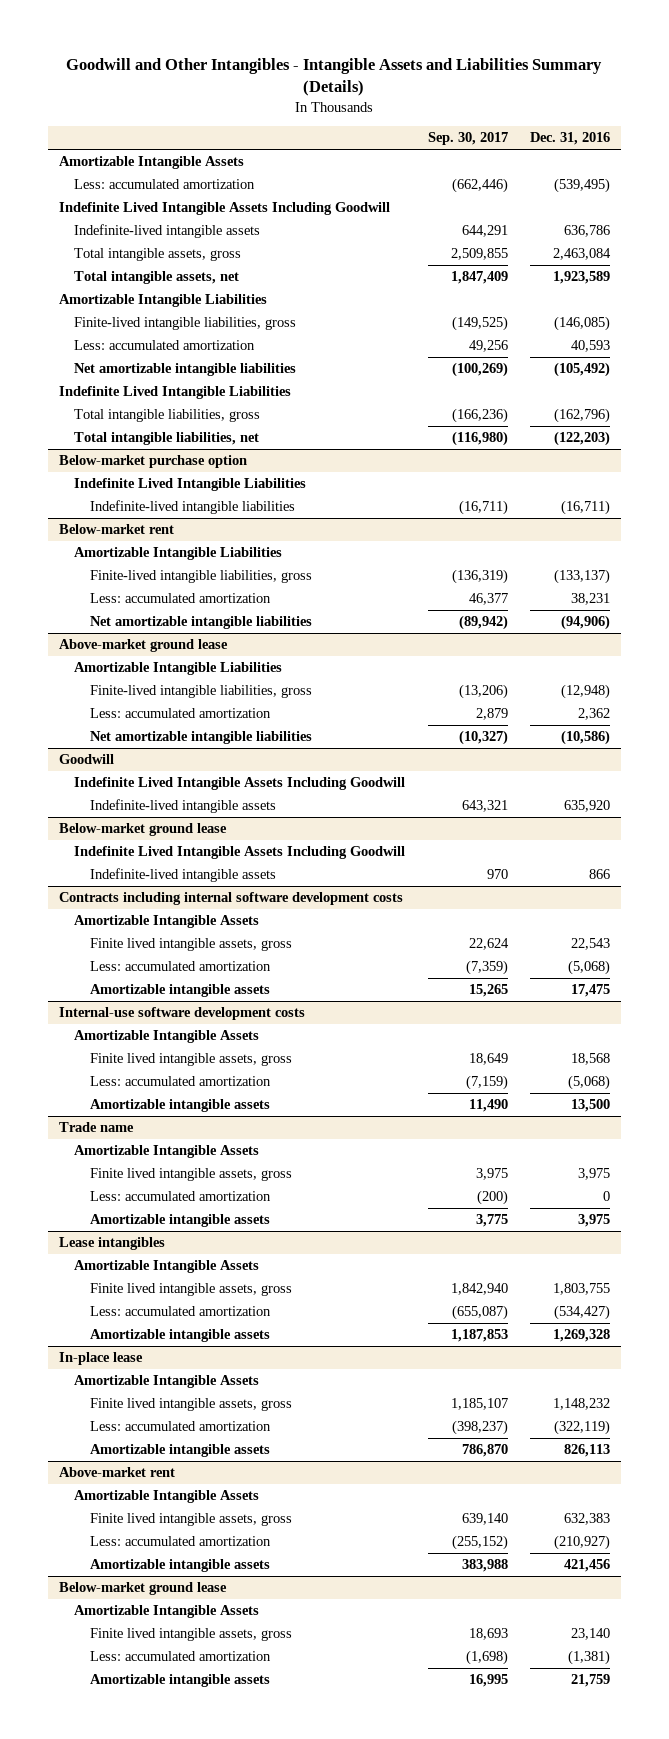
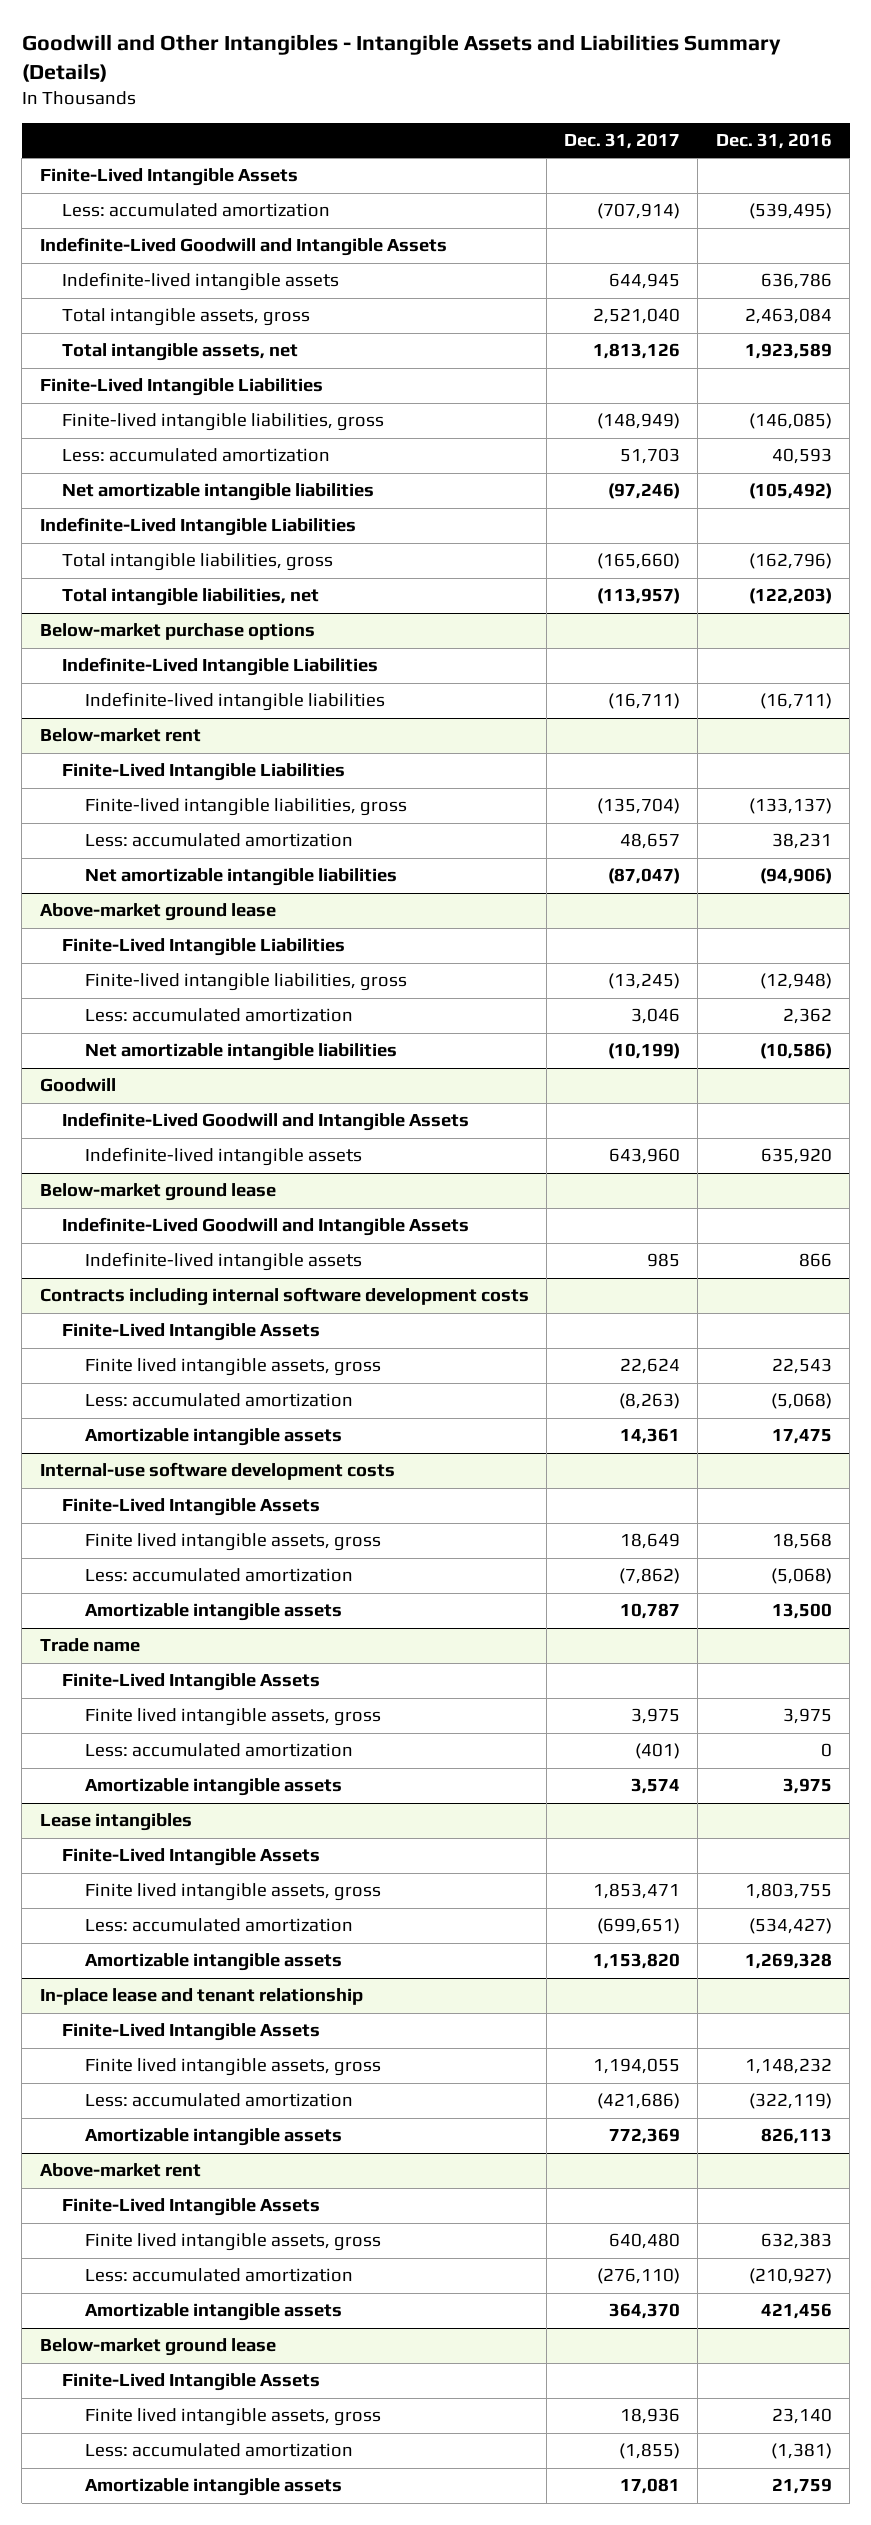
[427,132,508,146] Sep. 30, 2017 -> none
none -> [564,132,681,149] Dec. 31, 2017
[58,156,244,170] Amortizable Intangible Assets -> [39,168,298,187] Finite-Lived Intangible Assets
[58,202,390,216] Indefinite Lived Intangible Assets Including Goodwill -> [39,237,447,257] Indefinite-Lived Goodwill and Intangible Assets
[58,294,267,308] Amortizable Intangible Liabilities -> [39,378,323,397] Finite-Lived Intangible Liabilities
[58,386,291,400] Indefinite Lived Intangible Liabilities -> [39,517,356,537] Indefinite-Lived Intangible Liabilities
[58,455,247,469] Below-market purchase option -> [39,623,315,641] Below-market purchase options
[74,478,307,492] Indefinite Lived Intangible Liabilities -> [62,657,379,677] Indefinite-Lived Intangible Liabilities
[74,547,283,561] Amortizable Intangible Liabilities -> [62,763,346,782] Finite-Lived Intangible Liabilities
[74,662,283,676] Amortizable Intangible Liabilities -> [62,938,346,957] Finite-Lived Intangible Liabilities
[74,777,406,791] Indefinite Lived Intangible Assets Including Goodwill -> [62,1112,470,1132] Indefinite-Lived Goodwill and Intangible Assets
[74,846,406,860] Indefinite Lived Intangible Assets Including Goodwill -> [62,1217,470,1237] Indefinite-Lived Goodwill and Intangible Assets
[74,915,260,929] Amortizable Intangible Assets -> [62,1323,321,1342] Finite-Lived Intangible Assets
[74,1030,260,1044] Amortizable Intangible Assets -> [62,1498,321,1517] Finite-Lived Intangible Assets
[74,1145,260,1159] Amortizable Intangible Assets -> [62,1673,321,1692] Finite-Lived Intangible Assets
[74,1260,260,1274] Amortizable Intangible Assets -> [62,1848,321,1867] Finite-Lived Intangible Assets
[58,1352,143,1366] In-place lease -> [39,1988,363,2006] In-place lease and tenant relationship
[74,1375,260,1389] Amortizable Intangible Assets -> [62,2023,321,2042] Finite-Lived Intangible Assets
[74,1490,260,1504] Amortizable Intangible Assets -> [62,2198,321,2217] Finite-Lived Intangible Assets
[74,1605,260,1619] Amortizable Intangible Assets -> [62,2373,321,2392] Finite-Lived Intangible Assets

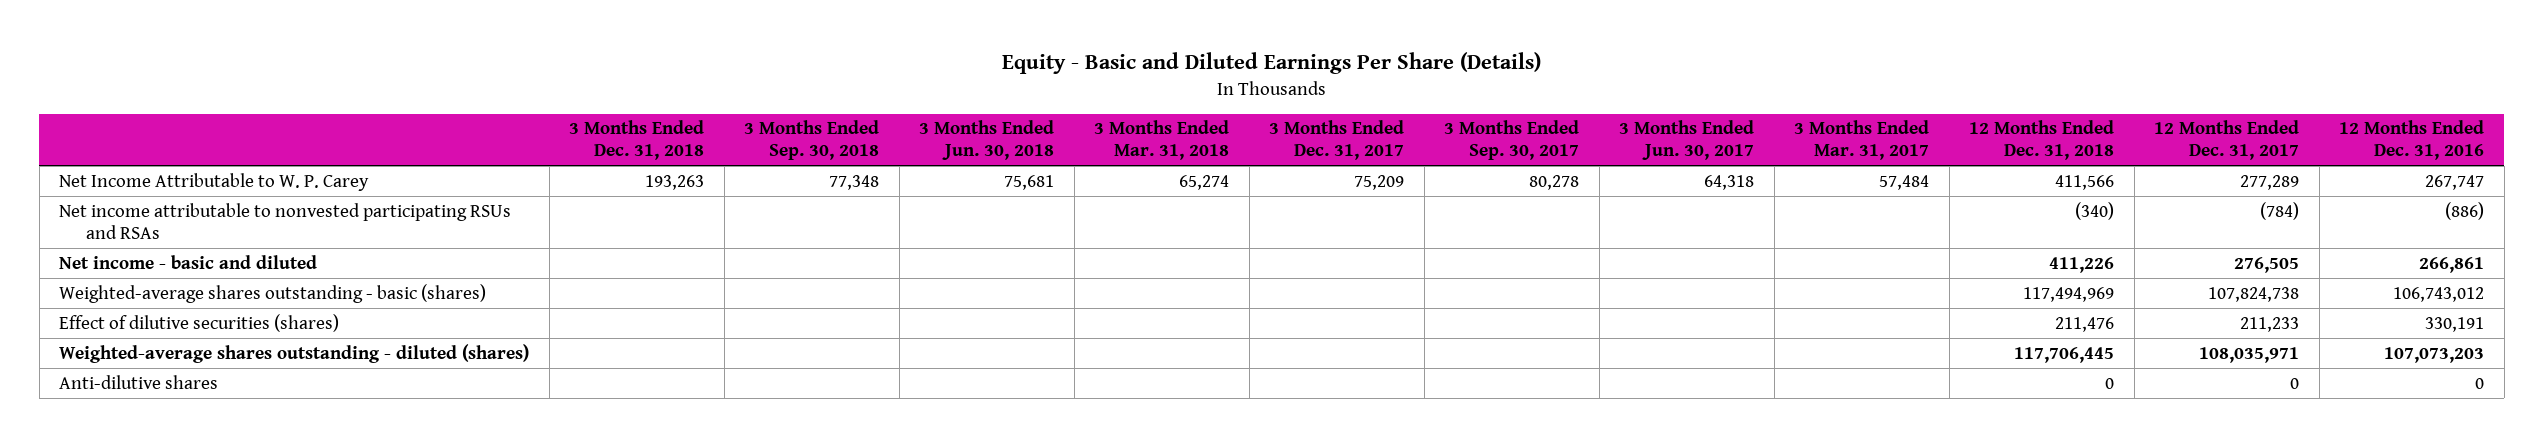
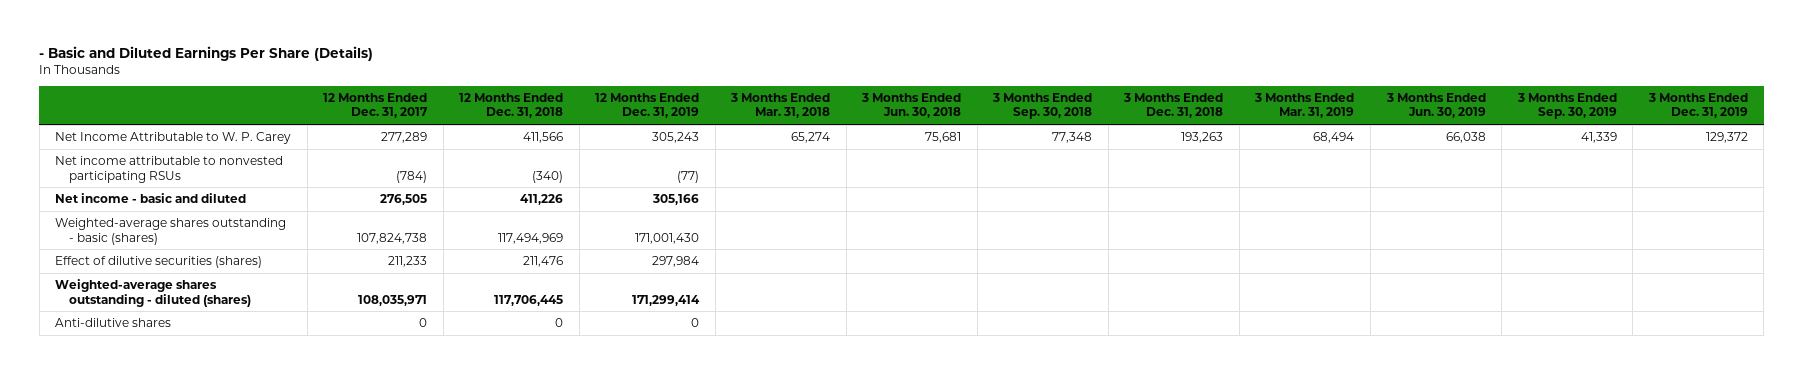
[1001,51,1541,74] Equity - Basic and Diluted Earnings Per Share (Details) -> [39,45,374,61] - Basic and Diluted Earnings Per Share (Details)
[1269,120,1405,161] 3 Months Ended Dec. 31, 2017 -> none
[1444,120,1580,161] 3 Months Ended Sep. 30, 2017 -> none
[1619,120,1755,161] 3 Months Ended Jun. 30, 2017 -> none
[1794,120,1930,161] 3 Months Ended Mar. 31, 2017 -> none
[2339,120,2485,161] 12 Months Ended Dec. 31, 2016 -> none
none -> [595,92,700,119] 12 Months Ended Dec. 31, 2019
none -> [1254,92,1355,119] 3 Months Ended Mar. 31, 2019
none -> [1385,92,1486,119] 3 Months Ended Jun. 30, 2019
none -> [1516,92,1617,120] 3 Months Ended Sep. 30, 2019
none -> [1647,92,1748,119] 3 Months Ended Dec. 31, 2019
[59,202,512,239] Net income attributable to nonvested participating RSUs and RSAs -> [55,156,284,183] Net income attributable to nonvested participating RSUs

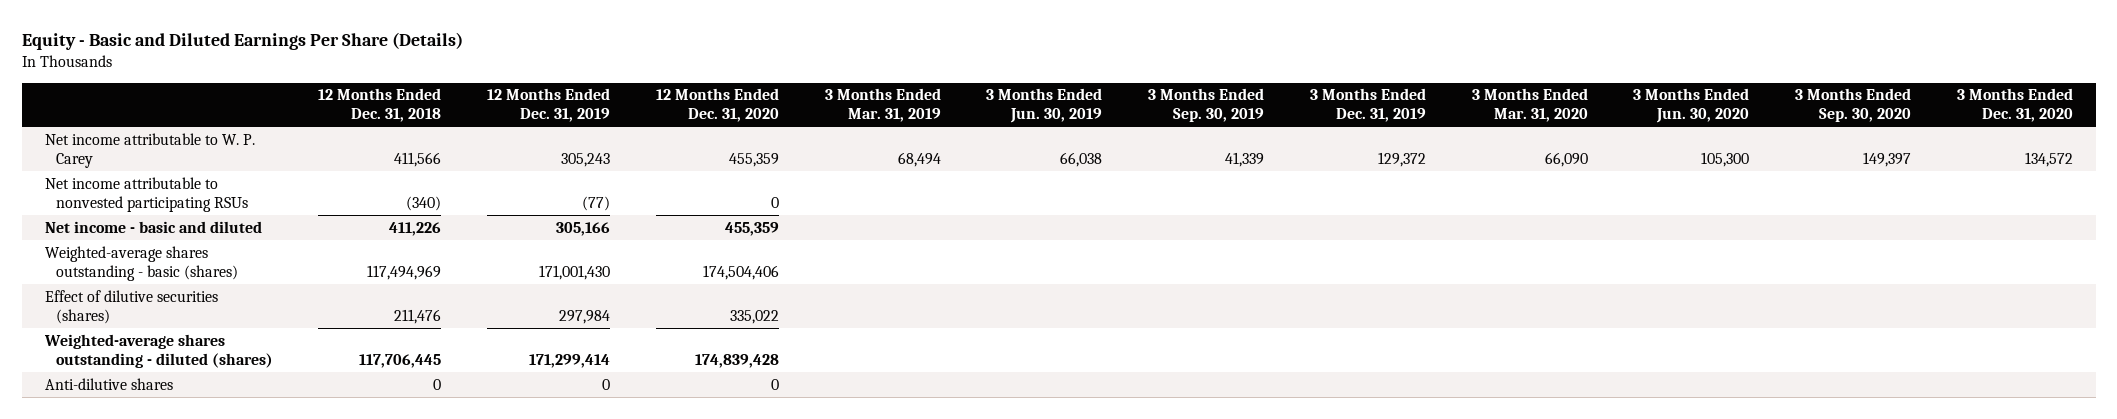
[39,45,374,61] - Basic and Diluted Earnings Per Share (Details) -> [21,31,463,50] Equity - Basic and Diluted Earnings Per Share (Details)
[323,92,429,119] 12 Months Ended Dec. 31, 2017 -> none
[730,92,831,119] 3 Months Ended Mar. 31, 2018 -> none
[861,92,962,119] 3 Months Ended Jun. 30, 2018 -> none
[992,92,1093,120] 3 Months Ended Sep. 30, 2018 -> none
[1123,92,1224,119] 3 Months Ended Dec. 31, 2018 -> none
none -> [655,88,779,123] 12 Months Ended Dec. 31, 2020
none -> [1471,88,1588,123] 3 Months Ended Mar. 31, 2020
none -> [1633,88,1750,124] 3 Months Ended Jun. 30, 2020
none -> [1794,88,1911,123] 3 Months Ended Sep. 30, 2020
none -> [1956,88,2073,123] 3 Months Ended Dec. 31, 2020
[55,132,292,145] Net Income Attributable to W. P. Carey -> [44,132,255,168] Net income attributable to W. P. Carey

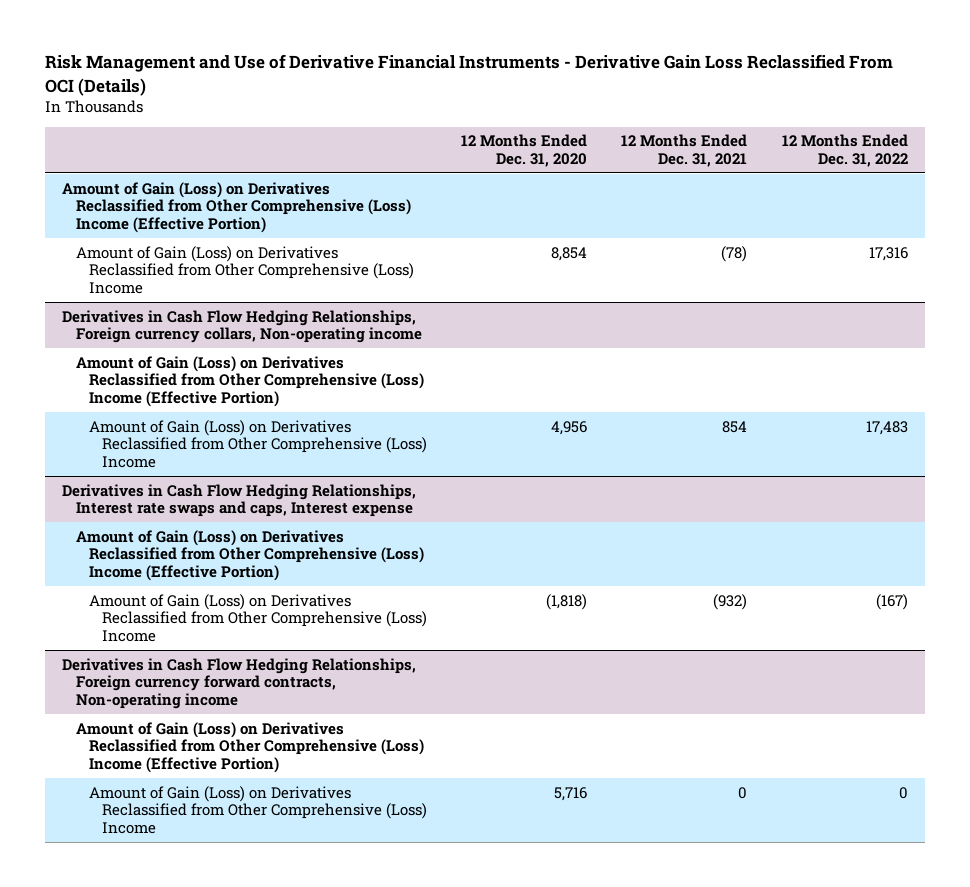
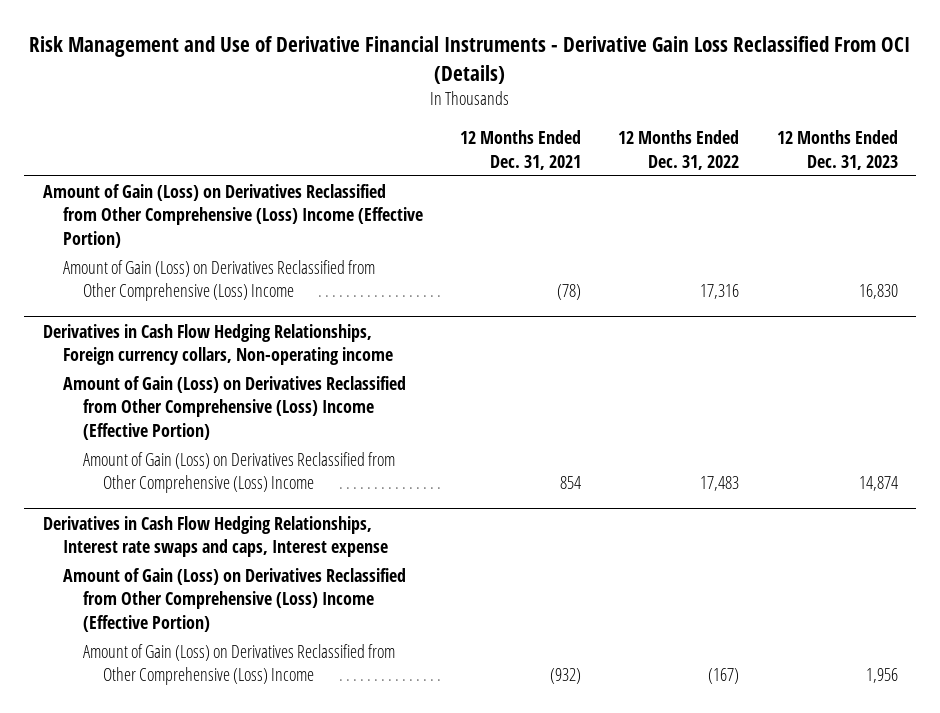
[461,134,588,167] 12 Months Ended Dec. 31, 2020 -> none
none -> [776,130,898,170] 12 Months Ended Dec. 31, 2023
[62,657,417,709] Derivatives in Cash Flow Hedging Relationships, Foreign currency forward contracts, Non-operating income -> none
[75,721,424,773] Amount of Gain (Loss) on Derivatives Reclassified from Other Comprehensive (Loss) Income (Effective Portion) -> none
[88,785,427,834] Amount of Gain (Loss) on Derivatives Reclassified from Other Comprehensive (Loss) Income -> none

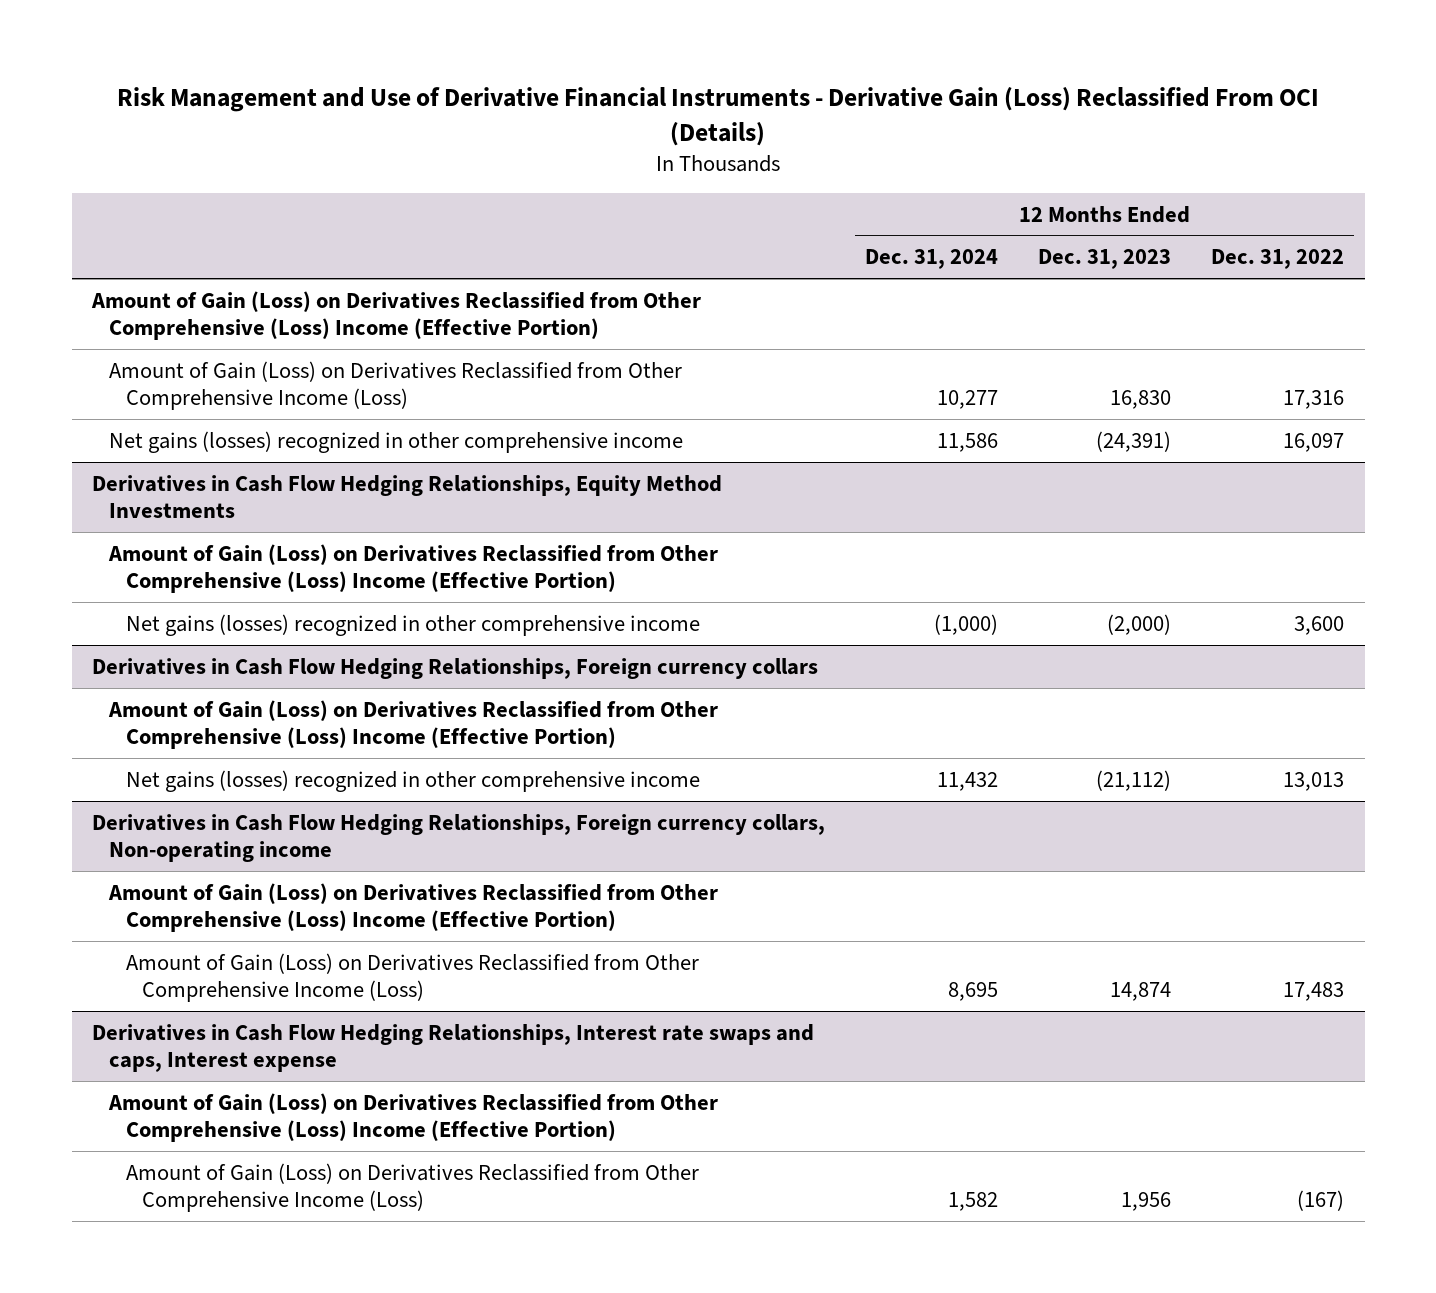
[29,36,911,84] Risk Management and Use of Derivative Financial Instruments - Derivative Gain Loss Reclassified From OCI (Details) -> [117,87,1320,146] Risk Management and Use of Derivative Financial Instruments - Derivative Gain (Loss) Reclassified From OCI (Details)
[460,130,582,170] 12 Months Ended Dec. 31, 2021 -> none
none -> [864,249,998,270] Dec. 31, 2024
[62,259,375,302] Amount of Gain (Loss) on Derivatives Reclassified from Other Comprehensive (Loss) Income -> [108,360,682,410] Amount of Gain (Loss) on Derivatives Reclassified from Other Comprehensive Income (Loss)
none -> [108,430,683,453] Net gains (losses) recognized in other comprehensive income
none -> [91,474,722,518] Derivatives in Cash Flow Hedging Relationships, Equity Method Investments
none -> [107,543,718,593] Amount of Gain (Loss) on Derivatives Reclassified from Other Comprehensive (Loss) Income (Effective Portion)
none -> [125,613,700,636] Net gains (losses) recognized in other comprehensive income
none -> [91,657,818,679] Derivatives in Cash Flow Hedging Relationships, Foreign currency collars
none -> [107,699,718,749] Amount of Gain (Loss) on Derivatives Reclassified from Other Comprehensive (Loss) Income (Effective Portion)
none -> [125,769,700,792] Net gains (losses) recognized in other comprehensive income
[82,451,395,494] Amount of Gain (Loss) on Derivatives Reclassified from Other Comprehensive (Loss) Income -> [125,952,699,1002] Amount of Gain (Loss) on Derivatives Reclassified from Other Comprehensive Income (Loss)
[82,643,395,686] Amount of Gain (Loss) on Derivatives Reclassified from Other Comprehensive (Loss) Income -> [125,1162,699,1212] Amount of Gain (Loss) on Derivatives Reclassified from Other Comprehensive Income (Loss)

